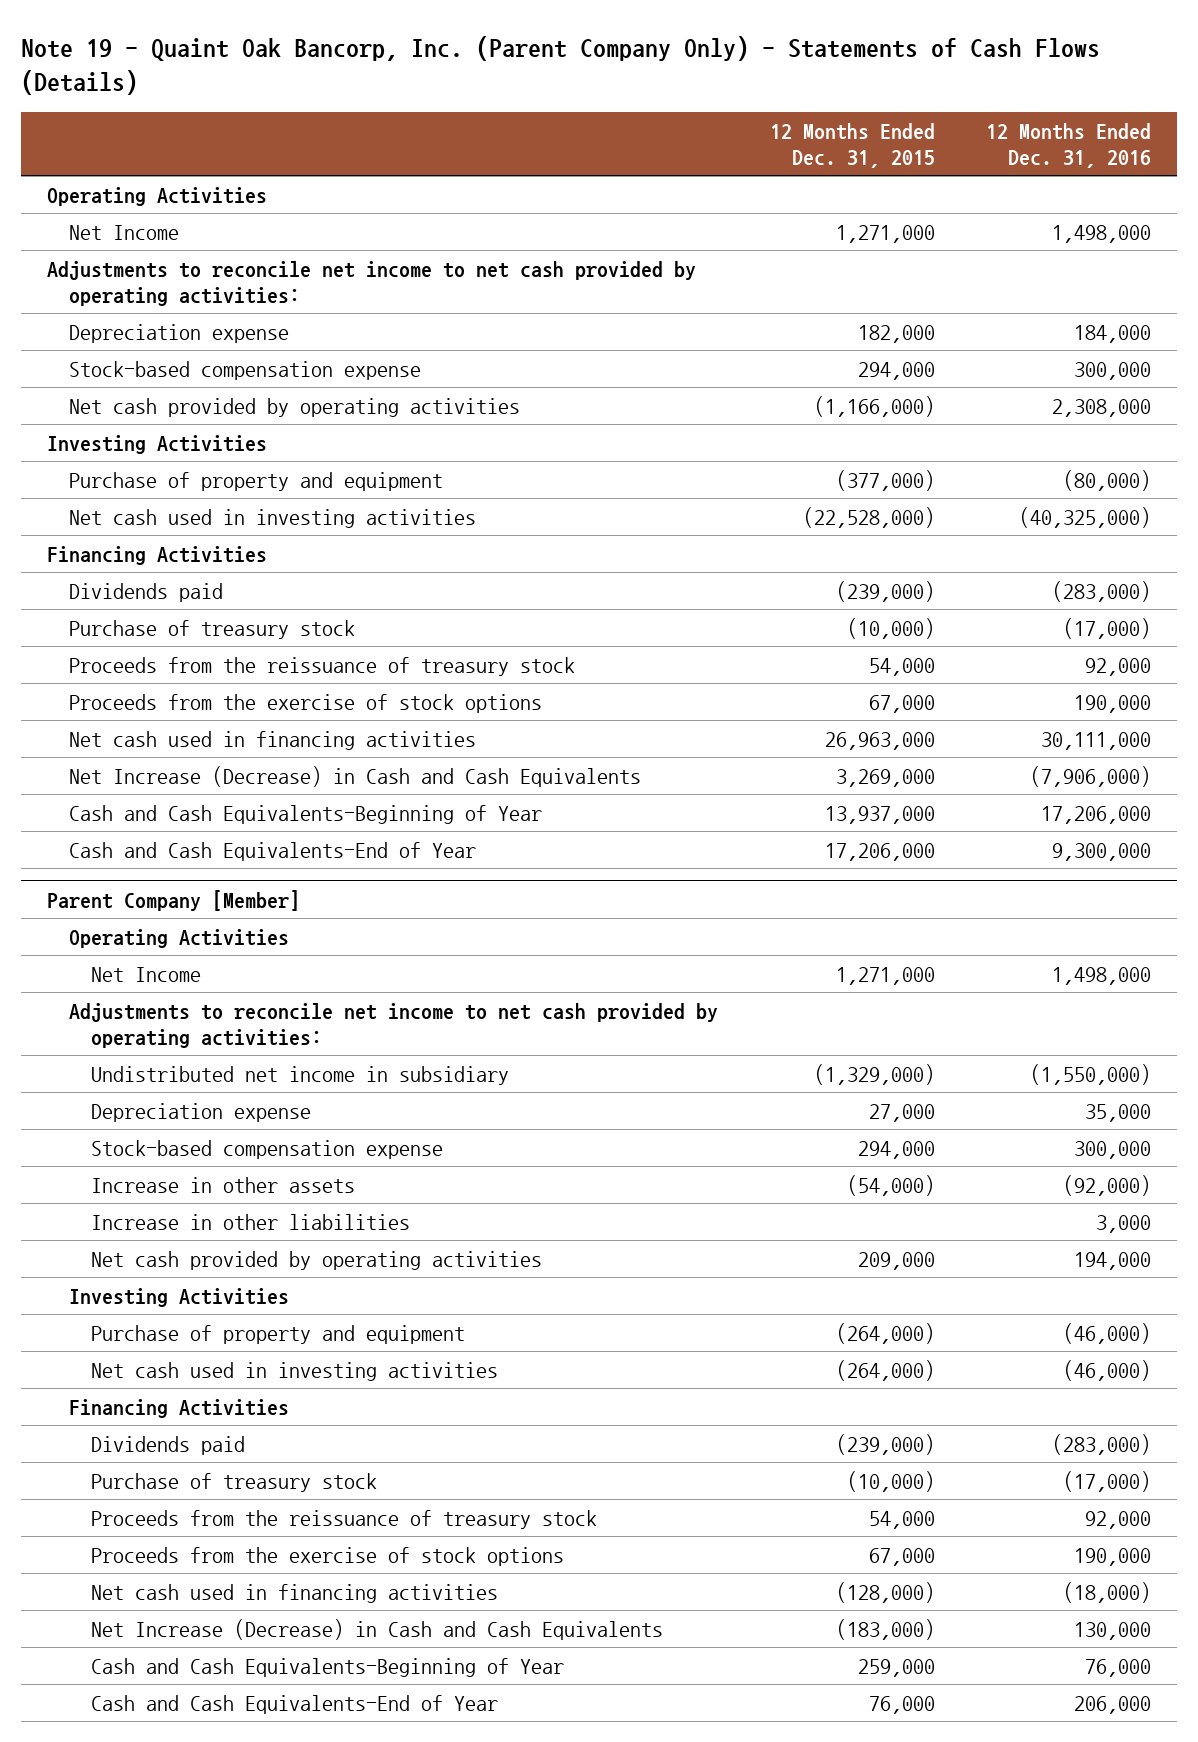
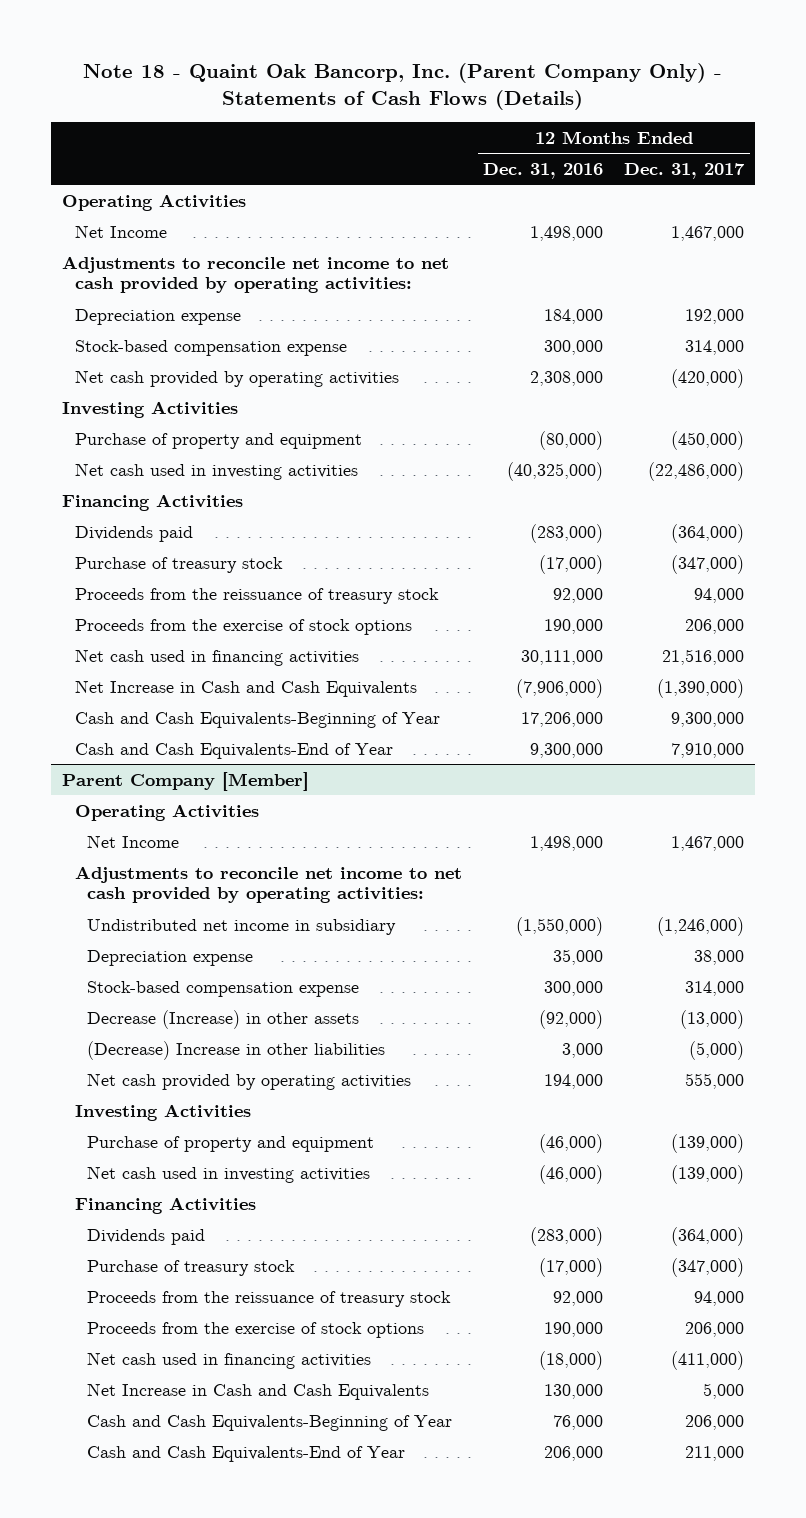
[21,35,1101,96] Note 19 - Quaint Oak Bancorp, Inc. (Parent Company Only) - Statements of Cash Flows (Details) -> [83,63,723,110] Note 18 - Quaint Oak Bancorp, Inc. (Parent Company Only) - Statements of Cash Flows (Details)
[769,122,935,168] 12 Months Ended Dec. 31, 2015 -> none
none -> [624,162,746,179] Dec. 31, 2017
[69,765,642,787] Net Increase (Decrease) in Cash and Cash Equivalents -> [74,679,417,697] Net Increase in Cash and Cash Equivalents
[91,1176,356,1193] Increase in other assets -> [87,1009,360,1029] Decrease (Increase) in other assets
[91,1213,411,1230] Increase in other liabilities -> [87,1040,386,1060] (Decrease) Increase in other liabilities
[91,1618,664,1640] Net Increase (Decrease) in Cash and Cash Equivalents -> [87,1382,430,1400] Net Increase in Cash and Cash Equivalents

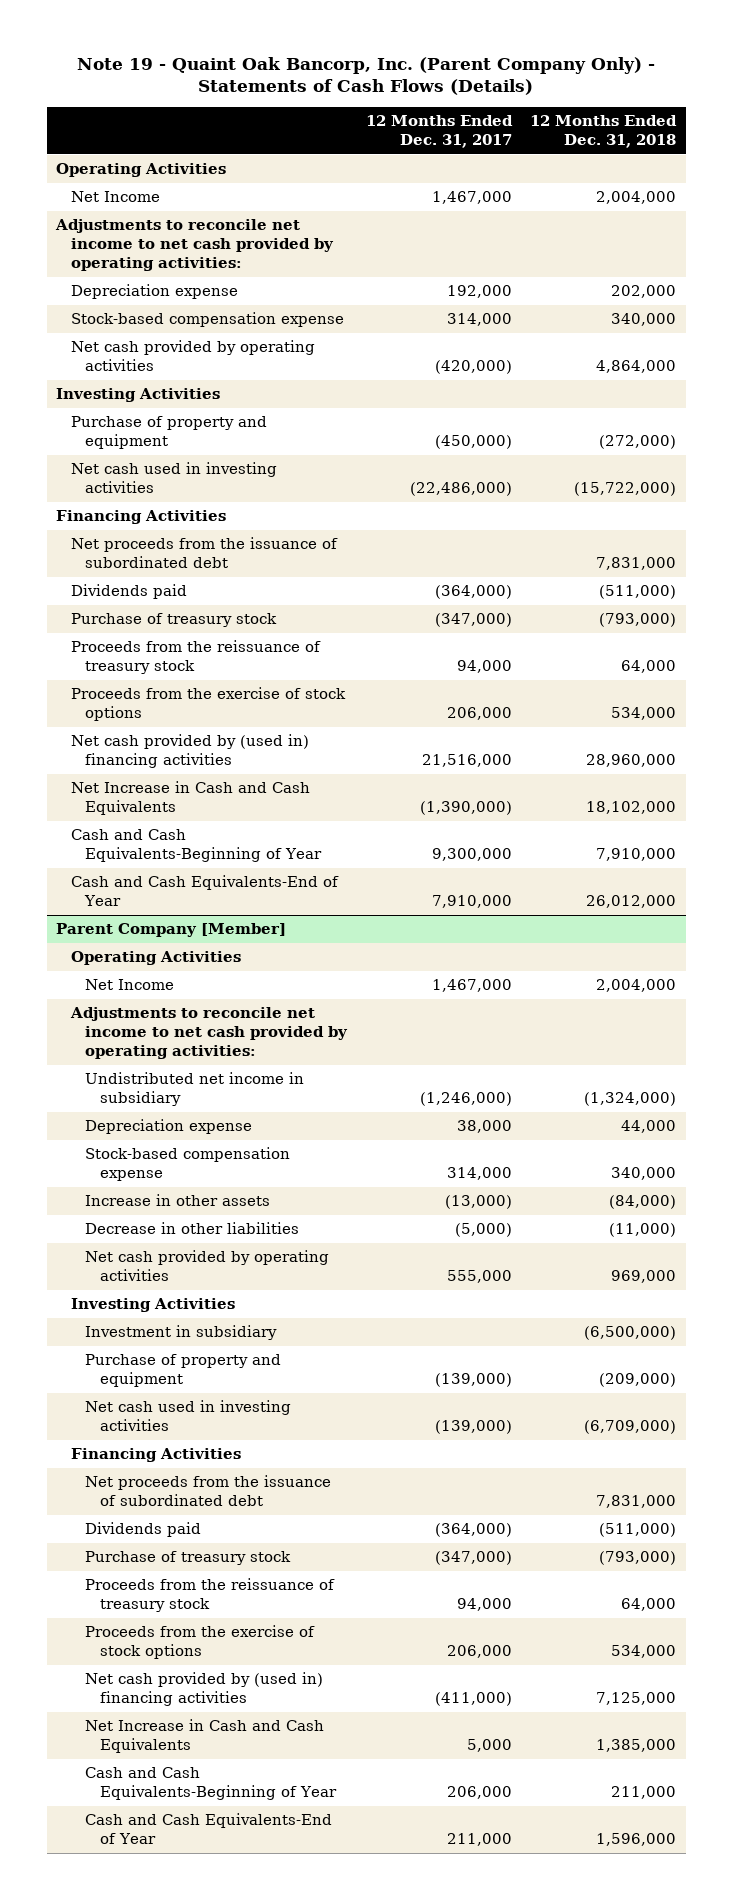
[83,63,723,110] Note 18 - Quaint Oak Bancorp, Inc. (Parent Company Only) - Statements of Cash Flows (Details) -> [77,56,656,96] Note 19 - Quaint Oak Bancorp, Inc. (Parent Company Only) - Statements of Cash Flows (Details)
[482,162,603,179] Dec. 31, 2016 -> none
none -> [530,115,678,148] 12 Months Ended Dec. 31, 2018
none -> [70,537,338,569] Net proceeds from the issuance of subordinated debt
[74,648,359,666] Net cash used in financing activities -> [70,734,309,769] Net cash provided by (used in) financing activities
[87,1009,360,1029] Decrease (Increase) in other assets -> [85,1194,271,1207] Increase in other assets
[87,1040,386,1060] (Decrease) Increase in other liabilities -> [85,1222,300,1235] Decrease in other liabilities
none -> [85,1325,278,1341] Investment in subsidiary
none -> [85,1475,332,1507] Net proceeds from the issuance of subordinated debt
[87,1351,372,1369] Net cash used in financing activities -> [85,1672,324,1707] Net cash provided by (used in) financing activities

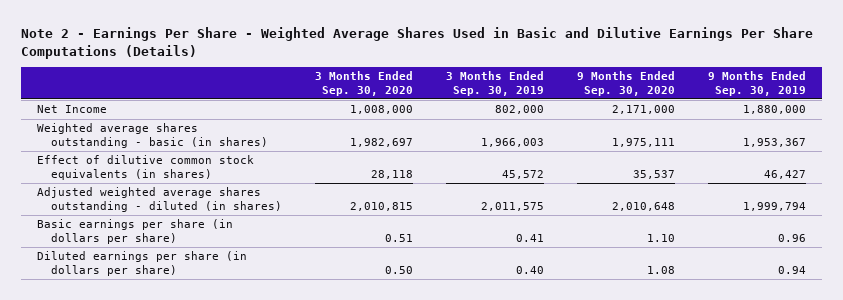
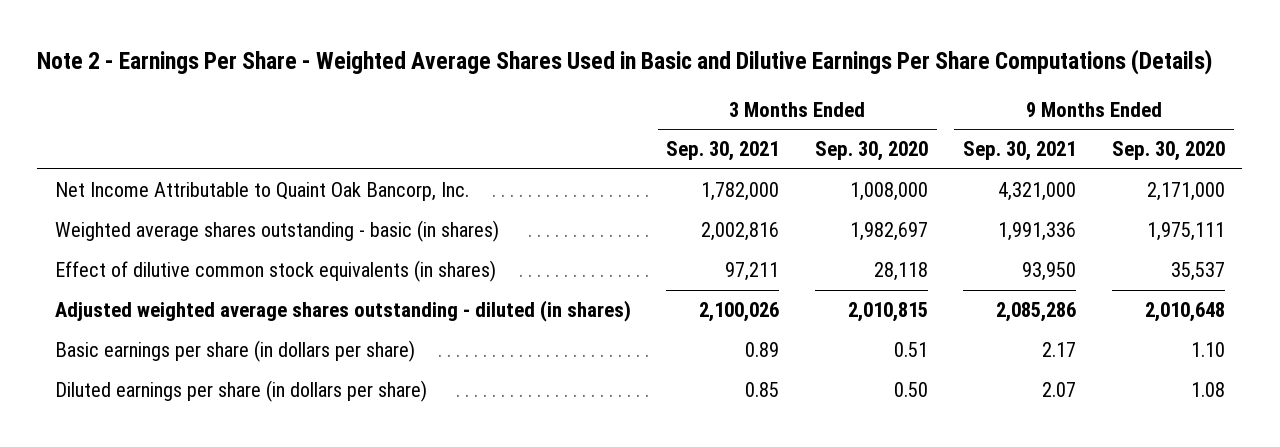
[445,71,544,96] 3 Months Ended Sep. 30, 2019 -> none
[707,71,806,96] 9 Months Ended Sep. 30, 2019 -> none
none -> [666,141,780,162] Sep. 30, 2021
none -> [963,141,1077,162] Sep. 30, 2021
[37,105,108,114] Net Income -> [55,182,470,202] Net Income Attributable to Quaint Oak Bancorp, Inc.

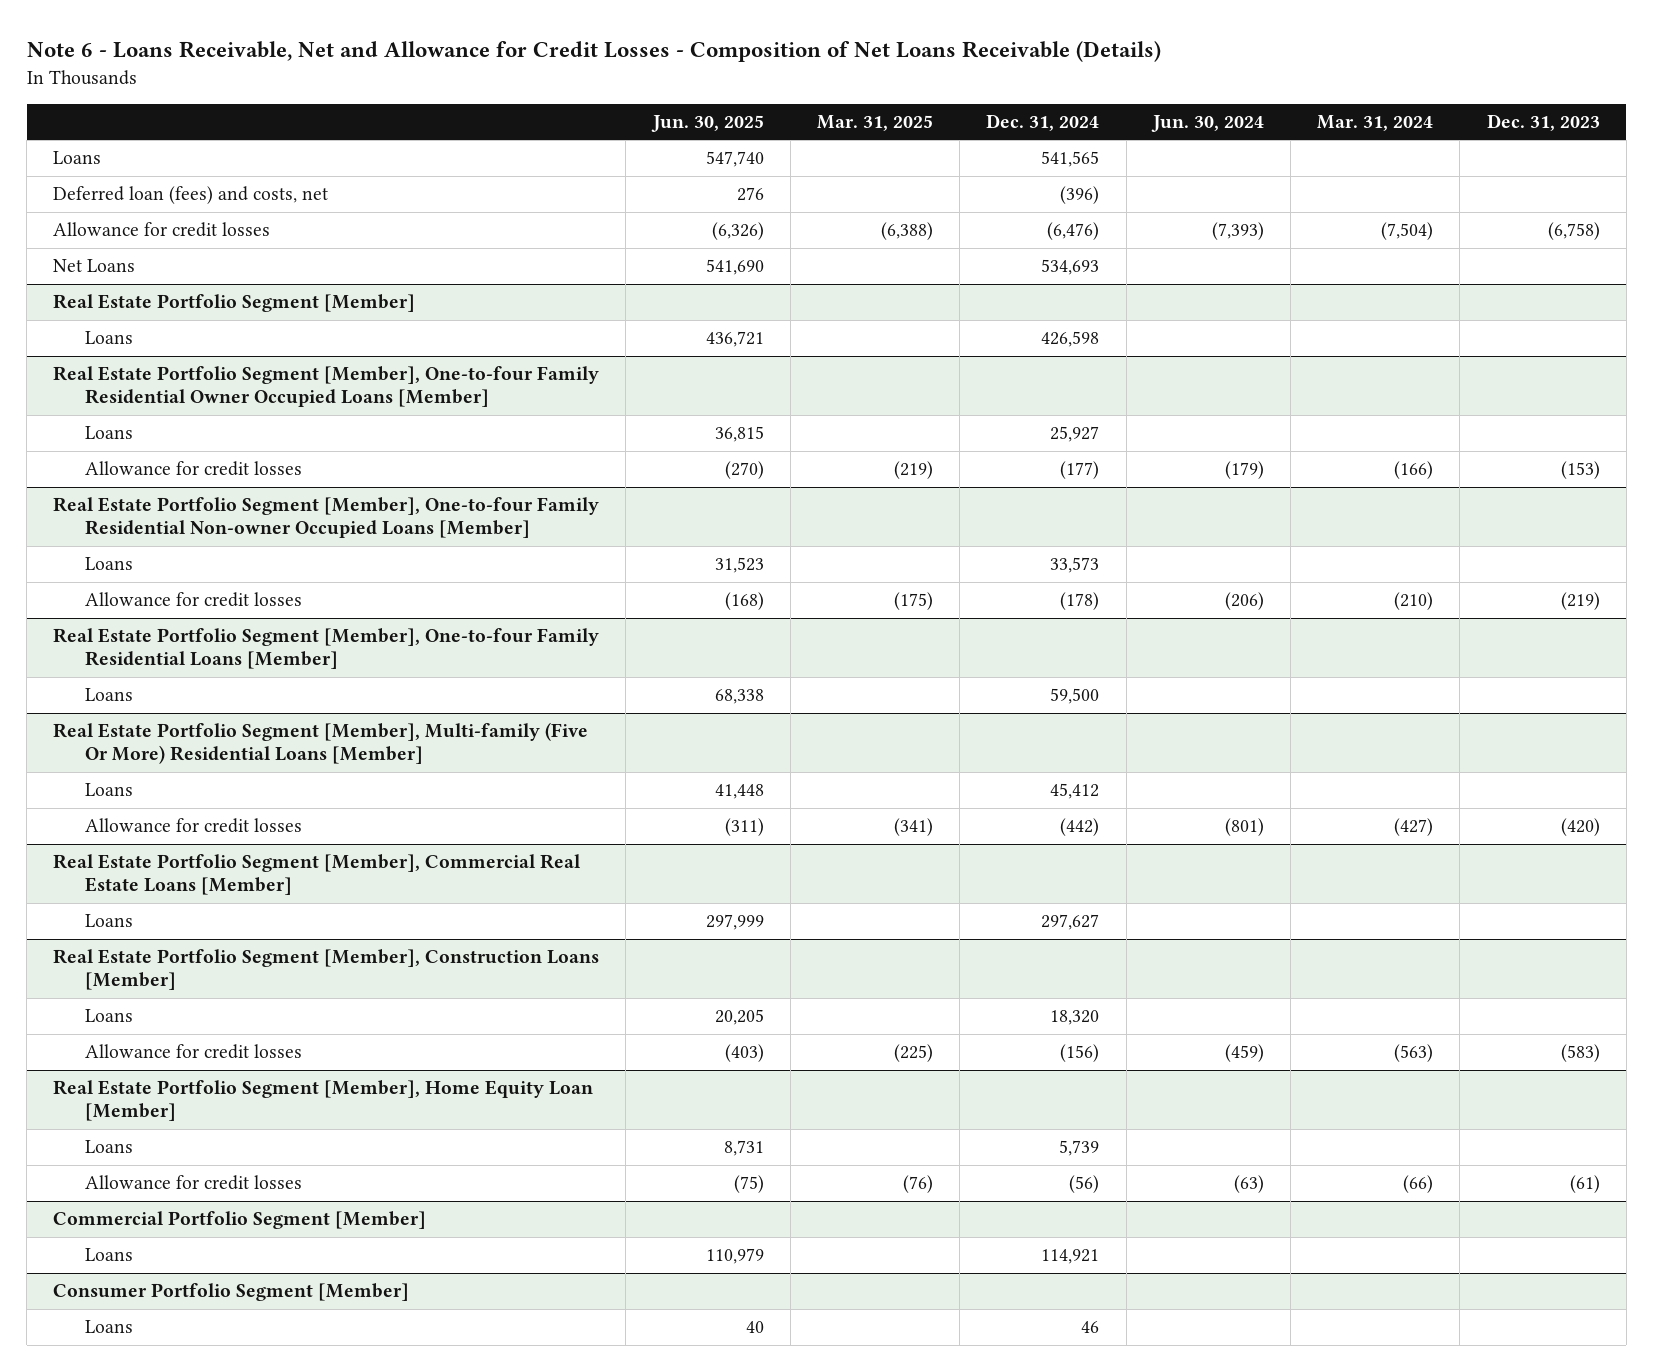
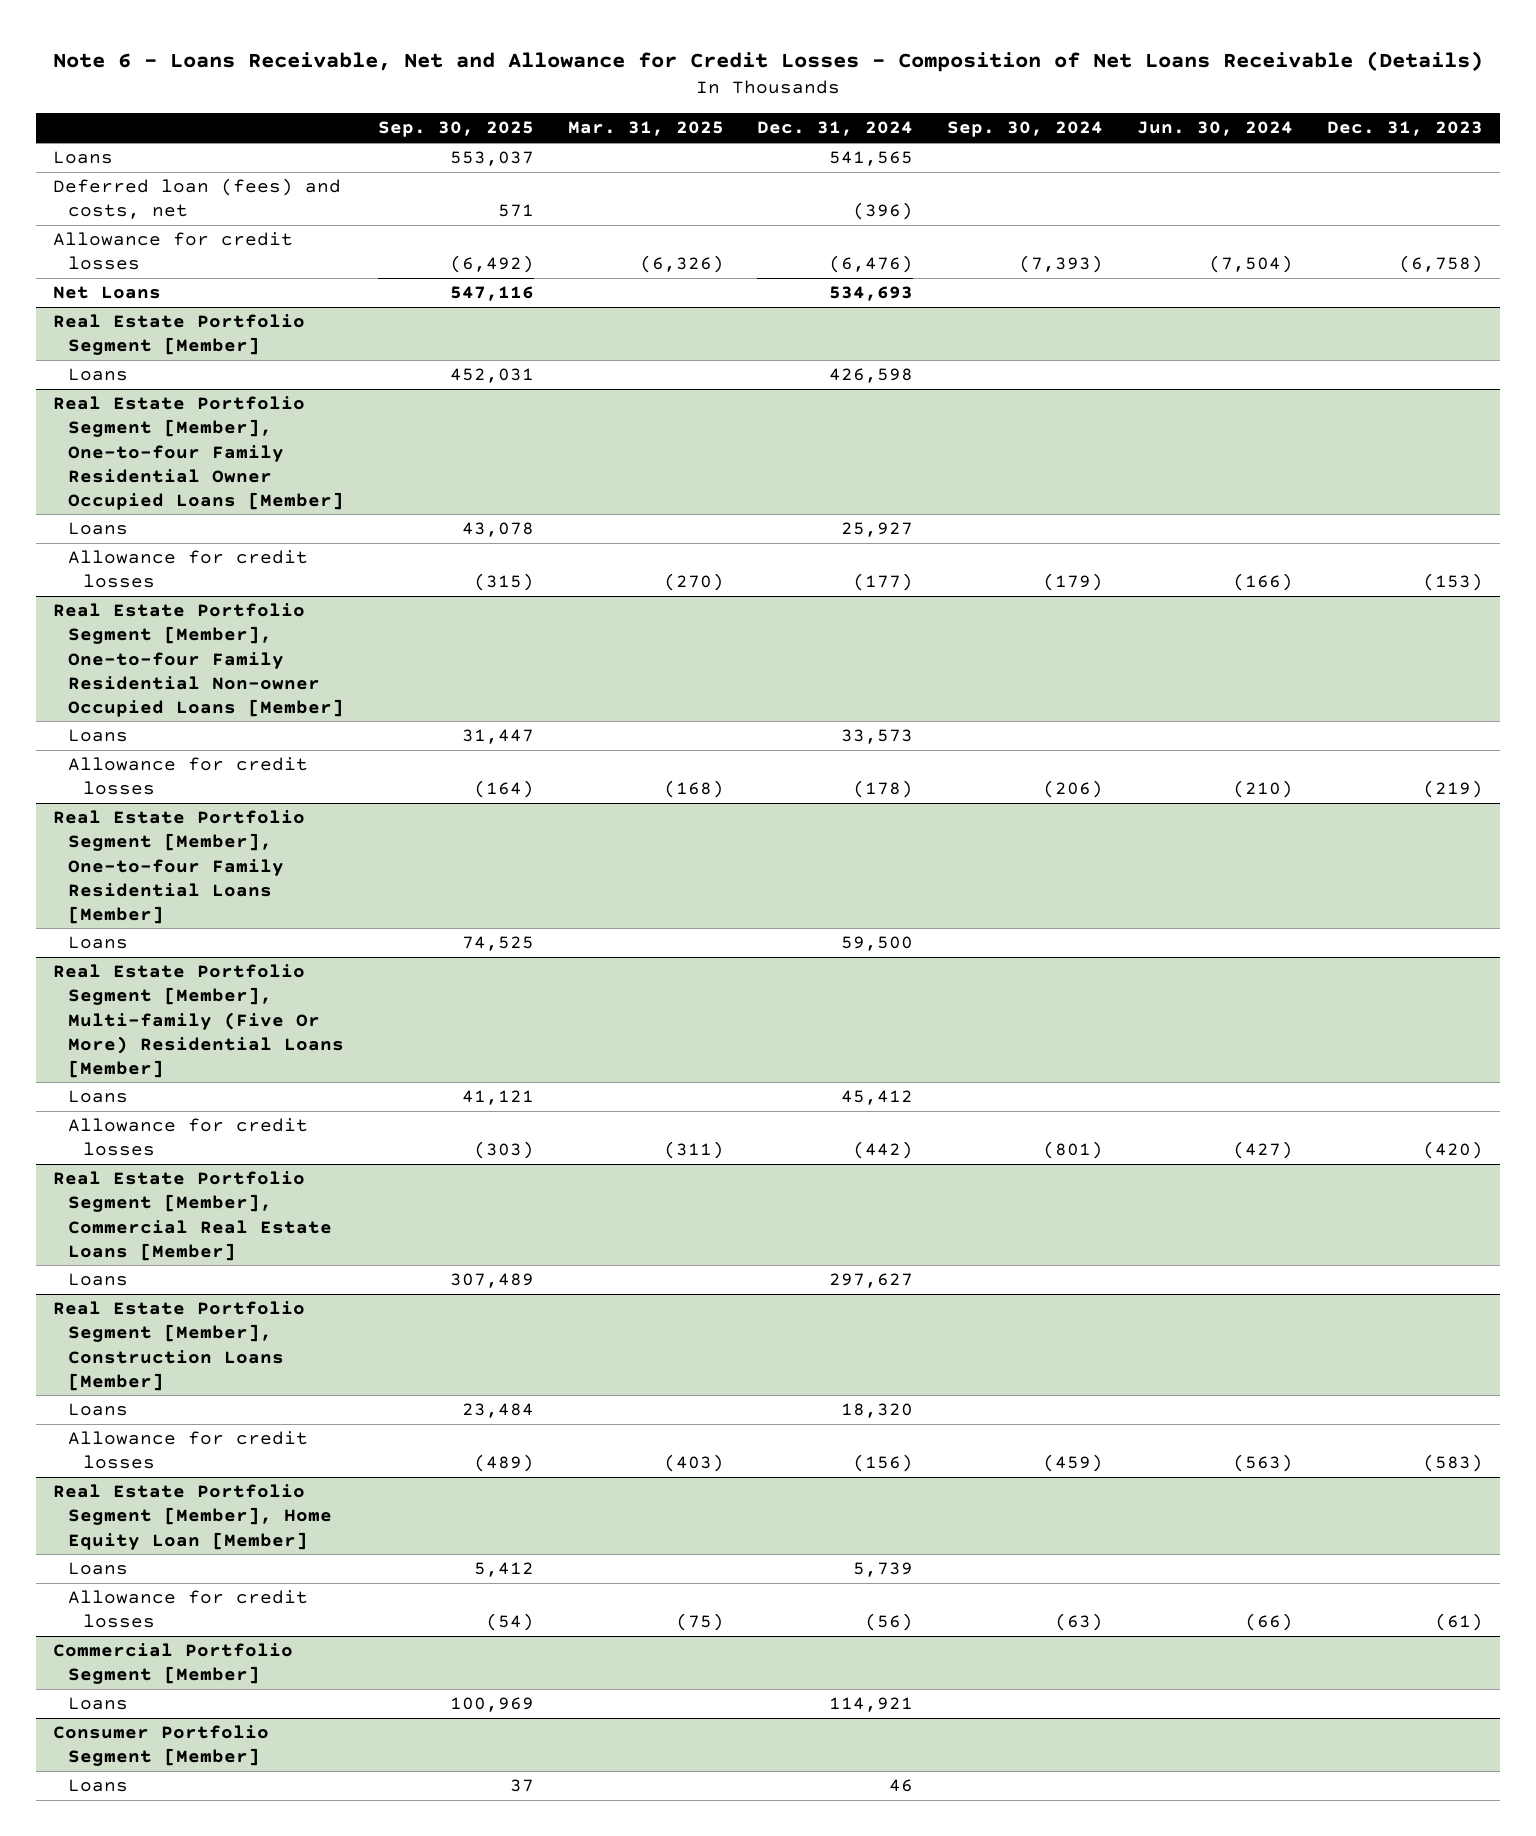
[650,114,764,132] Jun. 30, 2025 -> none
[1317,114,1434,131] Mar. 31, 2024 -> none
none -> [377,121,534,138] Sep. 30, 2025
none -> [947,121,1104,138] Sep. 30, 2024
[881,222,934,241] (6,388) -> [639,255,724,274] (6,326)
[1211,222,1264,241] (7,393) -> [1209,255,1294,274] (7,504)
[894,461,934,480] (219) -> [663,573,724,592] (270)
[1224,461,1264,480] (179) -> [1233,573,1294,592] (166)
[894,592,934,611] (175) -> [663,780,724,799] (168)
[1224,592,1264,611] (206) -> [1233,780,1294,799] (210)
[894,818,934,837] (341) -> [663,1141,724,1160] (311)
[1224,818,1264,837] (801) -> [1233,1141,1294,1160] (427)
[894,1044,934,1063] (225) -> [663,1454,724,1473] (403)
[1224,1044,1264,1063] (459) -> [1233,1454,1294,1473] (563)
[903,1175,934,1194] (76) -> [675,1613,724,1632] (75)
[1233,1175,1264,1194] (63) -> [1245,1613,1294,1632] (66)

